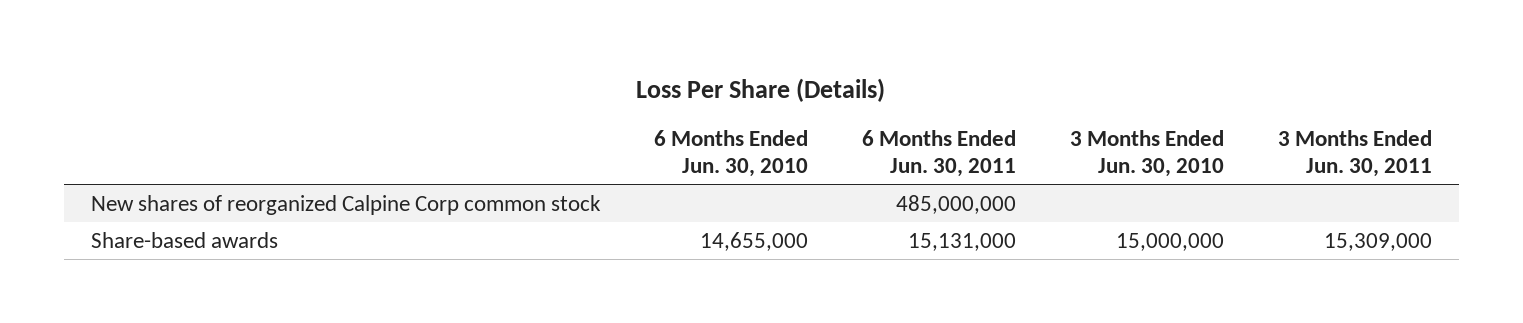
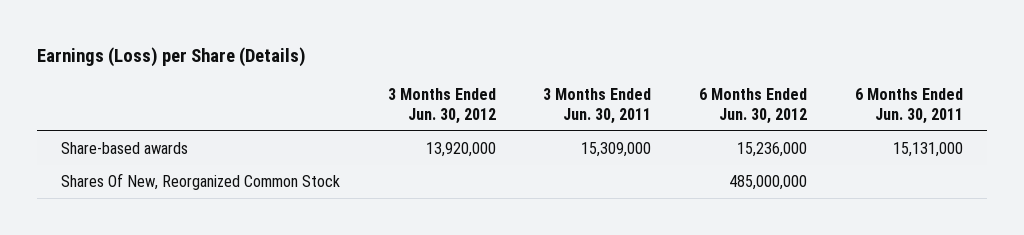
[636,78,886,103] Loss Per Share (Details) -> [37,47,307,68] Earnings (Loss) per Share (Details)
[653,129,808,178] 6 Months Ended Jun. 30, 2010 -> none
[1070,129,1225,178] 3 Months Ended Jun. 30, 2010 -> none
none -> [387,88,496,125] 3 Months Ended Jun. 30, 2012
none -> [699,88,808,125] 6 Months Ended Jun. 30, 2012
[90,194,601,215] New shares of reorganized Calpine Corp common stock -> none
none -> [61,173,341,191] Shares Of New, Reorganized Common Stock

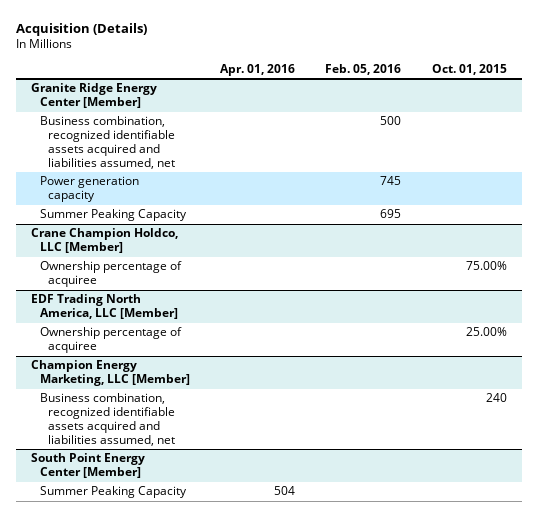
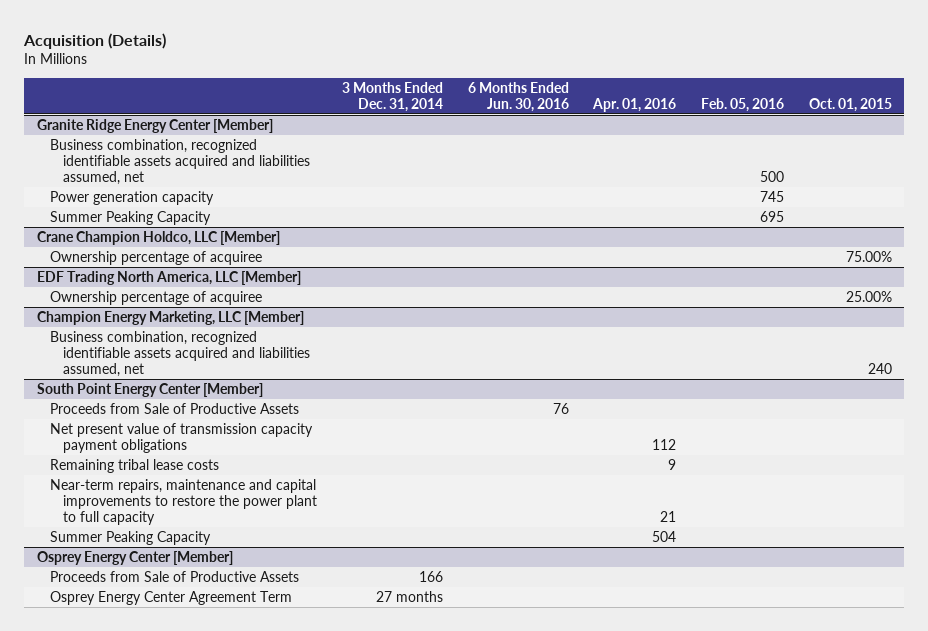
none -> [342,81,444,112] 3 Months Ended Dec. 31, 2014
none -> [467,81,569,112] 6 Months Ended Jun. 30, 2016
none -> [49,402,299,414] Proceeds from Sale of Productive Assets
none -> [49,422,313,453] Net present value of transmission capacity payment obligations
none -> [49,458,219,473] Remaining tribal lease costs
none -> [49,478,318,525] Near-term repairs, maintenance and capital improvements to restore the power plant to full capacity
none -> [36,550,233,565] Osprey Energy Center [Member]
none -> [49,570,299,582] Proceeds from Sale of Productive Assets
none -> [49,590,292,605] Osprey Energy Center Agreement Term

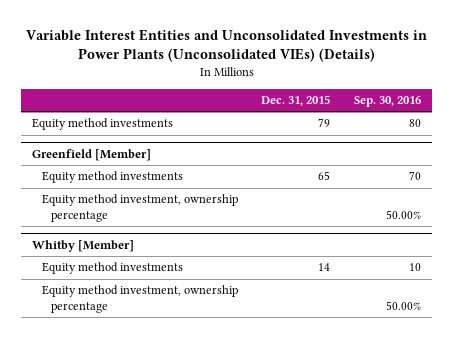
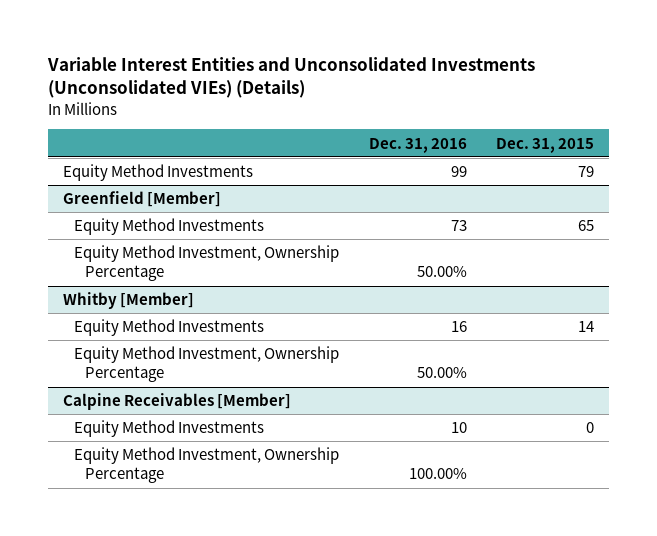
[25,29,427,63] Variable Interest Entities and Unconsolidated Investments in Power Plants (Unconsolidated VIEs) (Details) -> [47,57,536,99] Variable Interest Entities and Unconsolidated Investments (Unconsolidated VIEs) (Details)
[353,95,421,107] Sep. 30, 2016 -> none
none -> [368,137,467,153] Dec. 31, 2016
[32,118,174,131] Equity method investments -> [62,164,253,182] Equity Method Investments
[41,171,183,184] Equity method investments -> [73,218,264,236] Equity Method Investments
[41,194,238,222] Equity method investment, ownership percentage -> [73,245,339,282] Equity Method Investment, Ownership Percentage
[41,262,183,275] Equity method investments -> [73,319,264,337] Equity Method Investments
[41,285,238,313] Equity method investment, ownership percentage -> [73,346,339,383] Equity Method Investment, Ownership Percentage
none -> [62,393,291,411] Calpine Receivables [Member]
none -> [73,420,264,438] Equity Method Investments
none -> [73,447,339,484] Equity Method Investment, Ownership Percentage

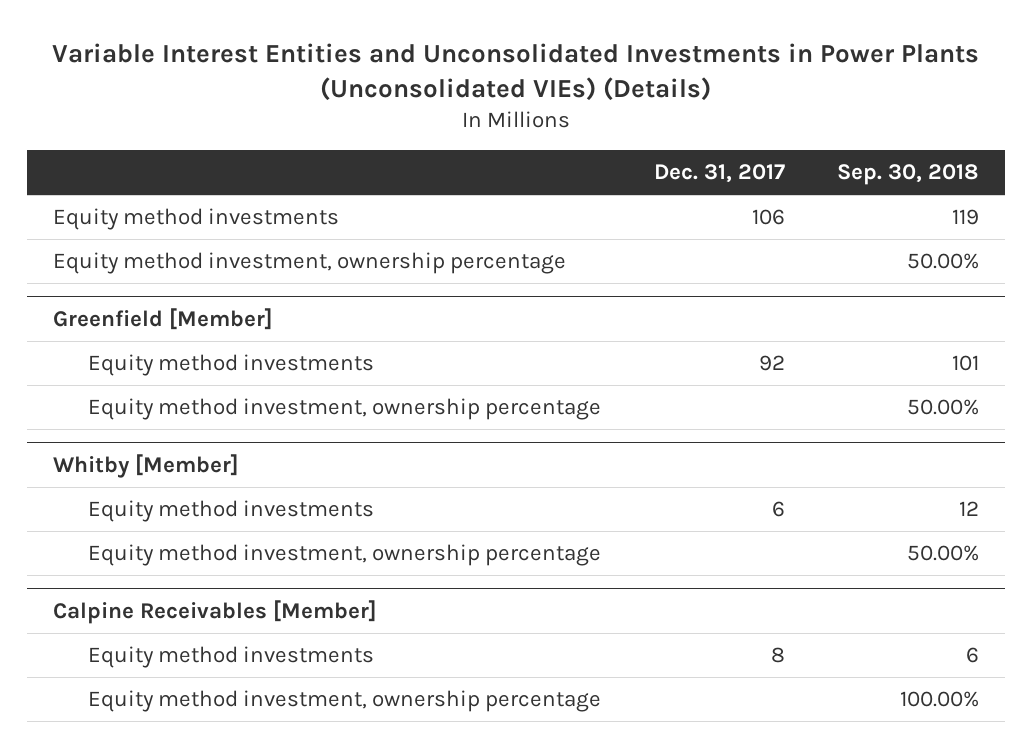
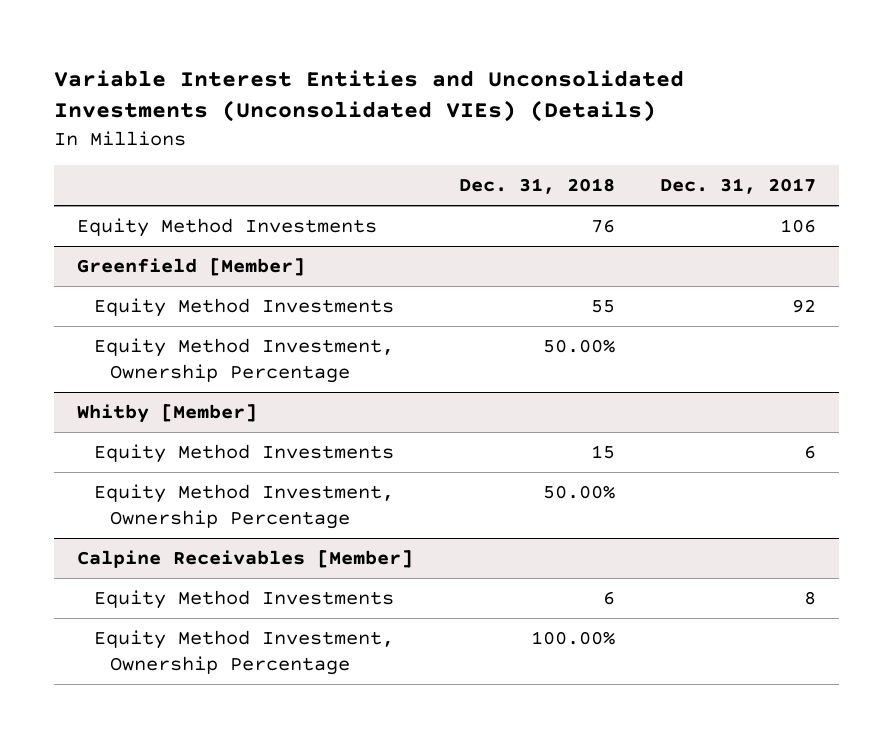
[51,42,979,101] Variable Interest Entities and Unconsolidated Investments in Power Plants (Unconsolidated VIEs) (Details) -> [54,69,685,123] Variable Interest Entities and Unconsolidated Investments (Unconsolidated VIEs) (Details)
[836,164,979,186] Sep. 30, 2018 -> none
none -> [458,178,615,195] Dec. 31, 2018
[52,252,566,275] Equity method investment, ownership percentage -> none
[52,208,339,231] Equity method investments -> [77,218,378,238] Equity Method Investments
[88,354,375,377] Equity method investments -> [93,298,394,318] Equity Method Investments
[88,398,602,421] Equity method investment, ownership percentage -> [93,338,394,384] Equity Method Investment, Ownership Percentage
[88,500,375,523] Equity method investments -> [93,444,394,464] Equity Method Investments
[88,544,602,567] Equity method investment, ownership percentage -> [93,484,394,530] Equity Method Investment, Ownership Percentage
[88,646,375,669] Equity method investments -> [93,590,394,610] Equity Method Investments
[88,690,602,713] Equity method investment, ownership percentage -> [93,630,394,676] Equity Method Investment, Ownership Percentage

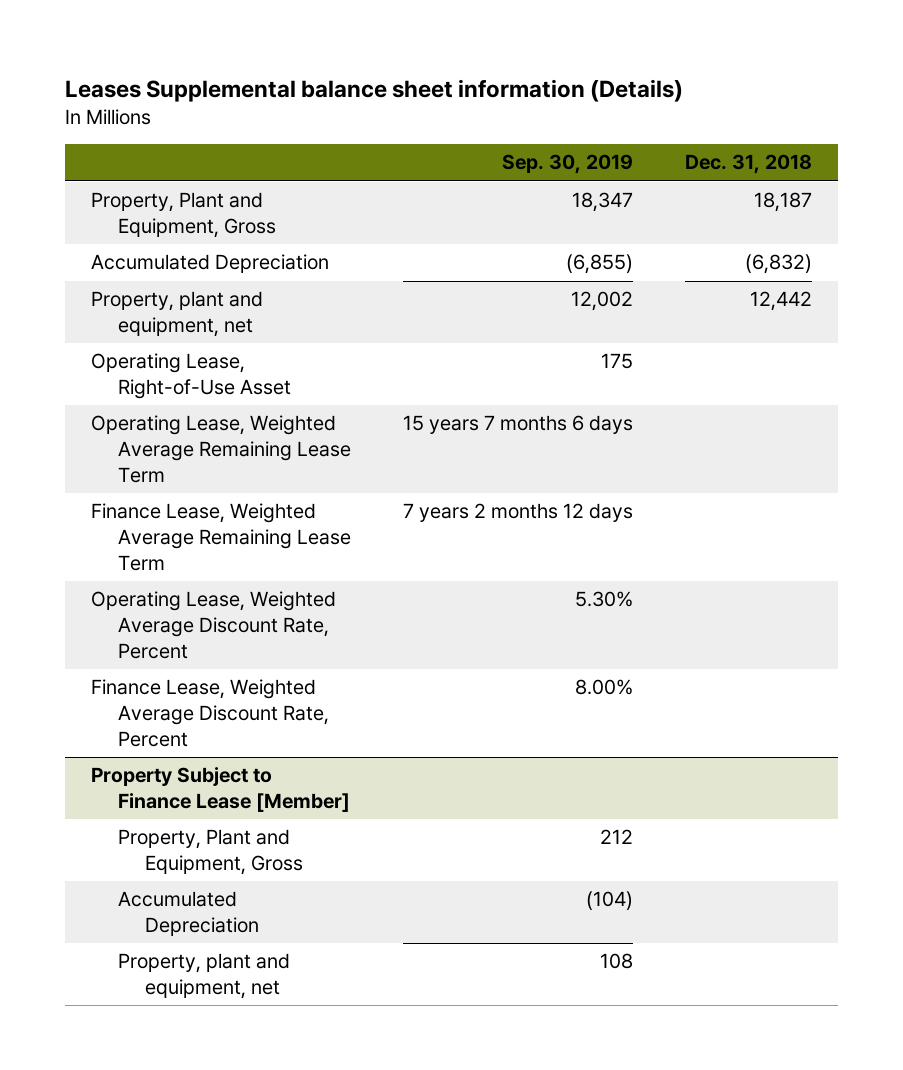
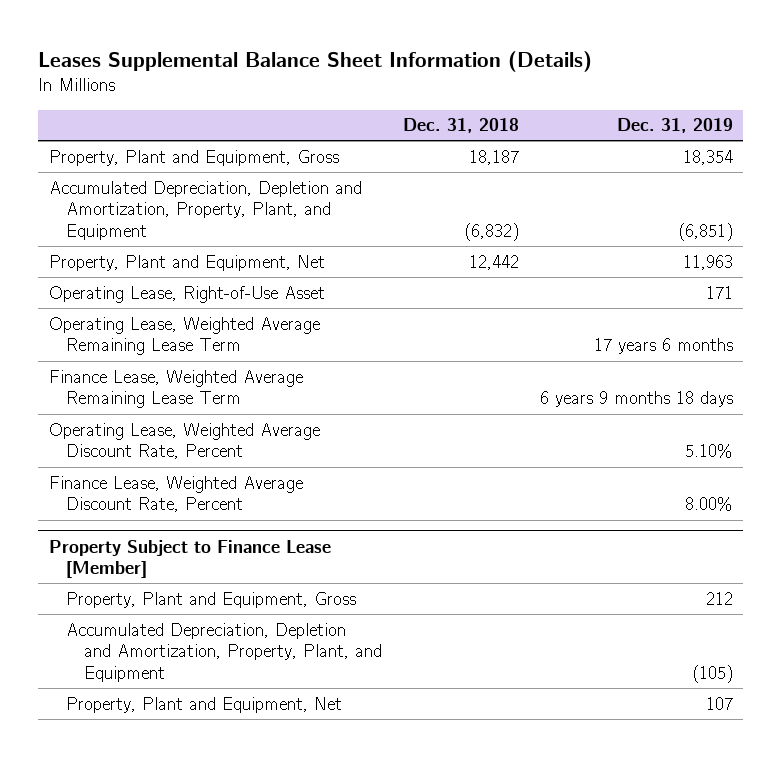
[65,78,684,102] Leases Supplemental balance sheet information (Details) -> [38,50,593,72] Leases Supplemental Balance Sheet Information (Details)
[501,154,633,175] Sep. 30, 2019 -> none
none -> [616,118,733,134] Dec. 31, 2019
[91,254,330,274] Accumulated Depreciation -> [48,180,362,241] Accumulated Depreciation, Depletion and Amortization, Property, Plant, and Equipment
[91,291,264,338] Property, plant and equipment, net -> [48,254,325,271] Property, Plant and Equipment, Net
[118,891,260,937] Accumulated Depreciation -> [66,622,382,683] Accumulated Depreciation, Depletion and Amortization, Property, Plant, and Equipment
[118,953,291,1000] Property, plant and equipment, net -> [66,696,343,713] Property, Plant and Equipment, Net

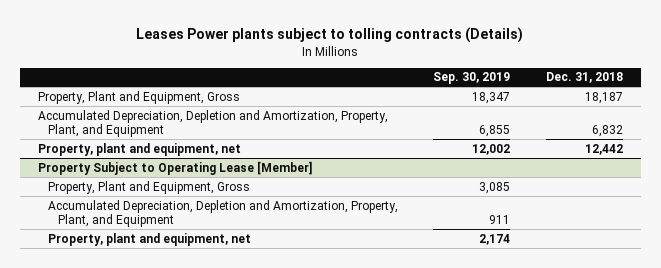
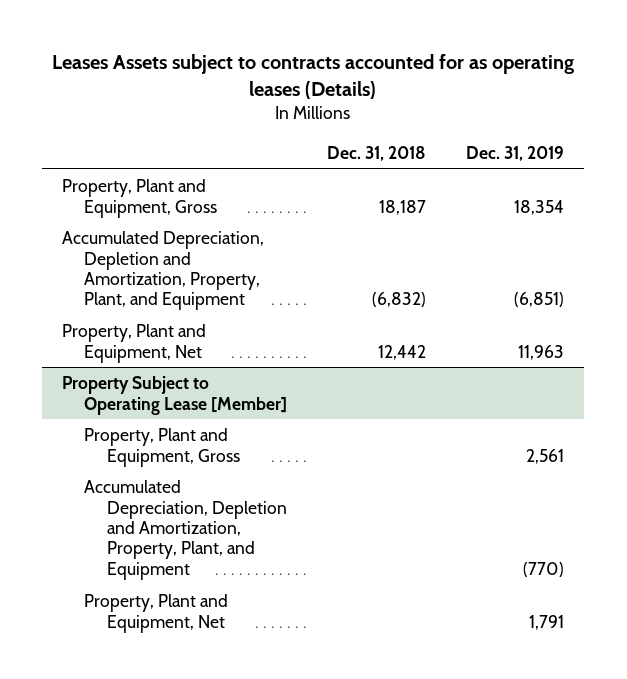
[136,27,524,44] Leases Power plants subject to tolling contracts (Details) -> [52,54,575,99] Leases Assets subject to contracts accounted for as operating leases (Details)
[433,72,511,85] Sep. 30, 2019 -> none
none -> [466,145,565,161] Dec. 31, 2019
[592,124,624,137] 6,832 -> [372,292,427,308] (6,832)
[37,142,241,156] Property, plant and equipment, net -> [62,324,207,363] Property, Plant and Equipment, Net
[47,232,251,246] Property, plant and equipment, net -> [84,594,229,633] Property, Plant and Equipment, Net

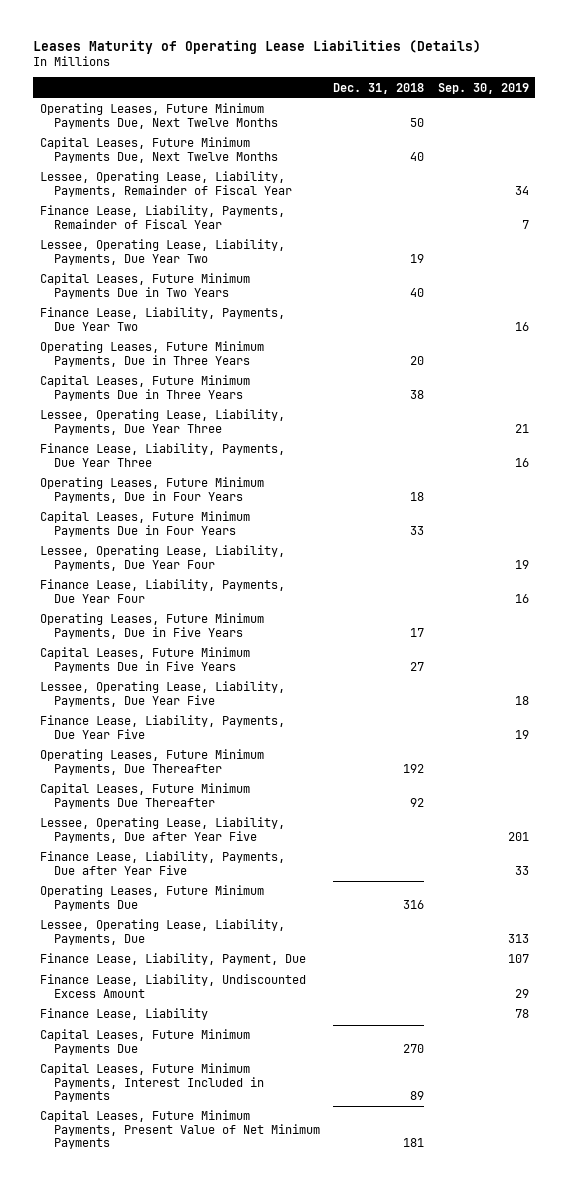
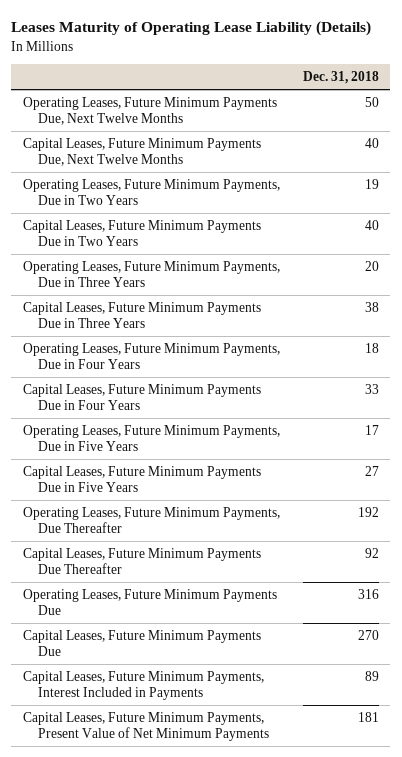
[33,39,482,54] Leases Maturity of Operating Lease Liabilities (Details) -> [11,21,372,37] Leases Maturity of Operating Lease Liability (Details)
[437,82,529,94] Sep. 30, 2019 -> none
[39,171,292,197] Lessee, Operating Lease, Liability, Payments, Remainder of Fiscal Year -> none
[39,205,285,229] Finance Lease, Liability, Payments, Remainder of Fiscal Year -> none
[39,239,285,265] Lessee, Operating Lease, Liability, Payments, Due Year Two -> [22,178,280,205] Operating Leases, Future Minimum Payments, Due in Two Years
[39,307,285,331] Finance Lease, Liability, Payments, Due Year Two -> none
[39,409,285,435] Lessee, Operating Lease, Liability, Payments, Due Year Three -> none
[39,443,285,467] Finance Lease, Liability, Payments, Due Year Three -> none
[39,545,285,571] Lessee, Operating Lease, Liability, Payments, Due Year Four -> none
[39,579,285,603] Finance Lease, Liability, Payments, Due Year Four -> none
[39,681,285,707] Lessee, Operating Lease, Liability, Payments, Due Year Five -> none
[39,715,285,739] Finance Lease, Liability, Payments, Due Year Five -> none
[39,817,285,843] Lessee, Operating Lease, Liability, Payments, Due after Year Five -> none
[39,851,285,875] Finance Lease, Liability, Payments, Due after Year Five -> none
[39,919,285,945] Lessee, Operating Lease, Liability, Payments, Due -> none
[39,953,306,966] Finance Lease, Liability, Payment, Due -> none
[39,974,306,998] Finance Lease, Liability, Undiscounted Excess Amount -> none
[39,1008,208,1021] Finance Lease, Liability -> none

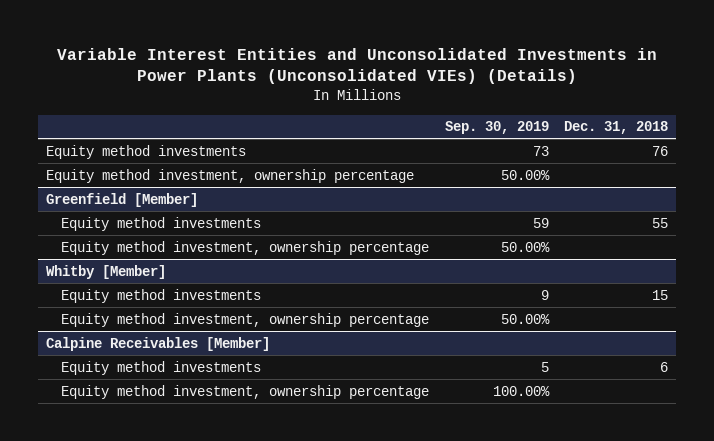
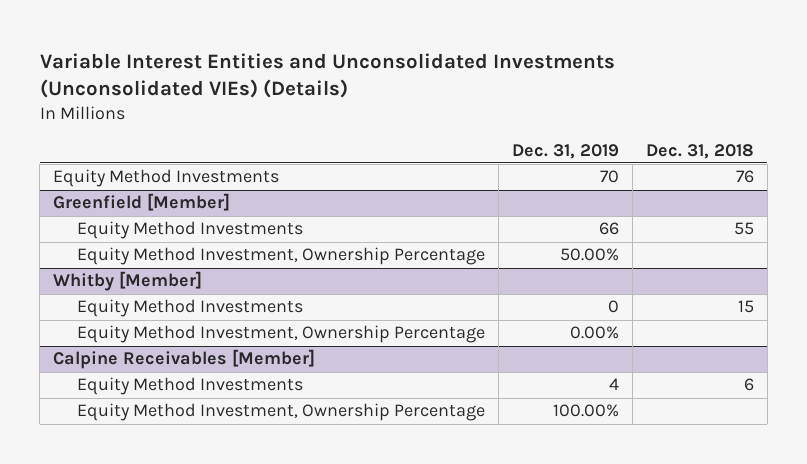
[57,47,658,85] Variable Interest Entities and Unconsolidated Investments in Power Plants (Unconsolidated VIEs) (Details) -> [39,52,615,99] Variable Interest Entities and Unconsolidated Investments (Unconsolidated VIEs) (Details)
[444,121,549,135] Sep. 30, 2019 -> none
none -> [512,143,620,159] Dec. 31, 2019
[45,168,414,183] Equity method investment, ownership percentage -> none
[45,144,246,159] Equity method investments -> [53,169,280,188] Equity Method Investments
[60,216,261,231] Equity method investments -> [77,221,304,240] Equity Method Investments
[60,240,429,255] Equity method investment, ownership percentage -> [77,247,486,266] Equity Method Investment, Ownership Percentage
[60,288,261,303] Equity method investments -> [77,299,304,318] Equity Method Investments
[60,312,429,327] Equity method investment, ownership percentage -> [77,325,486,344] Equity Method Investment, Ownership Percentage
[60,360,261,375] Equity method investments -> [77,377,304,396] Equity Method Investments
[60,384,429,399] Equity method investment, ownership percentage -> [77,403,486,422] Equity Method Investment, Ownership Percentage

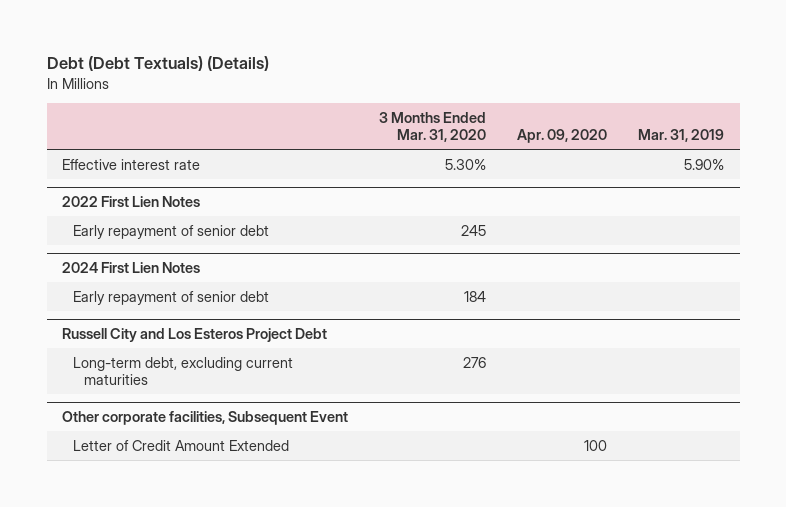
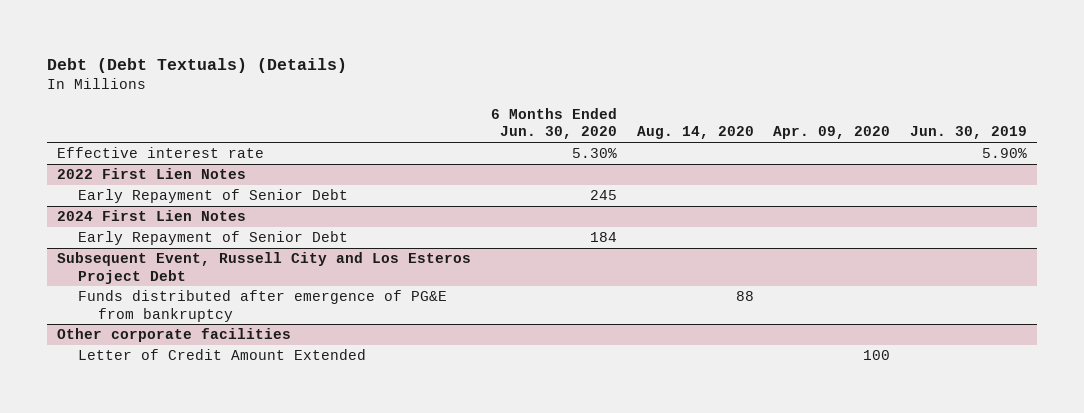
[379,111,487,143] 3 Months Ended Mar. 31, 2020 -> none
[638,129,725,143] Mar. 31, 2019 -> none
none -> [490,108,617,140] 6 Months Ended Jun. 30, 2020
none -> [636,126,754,140] Aug. 14, 2020
none -> [910,126,1028,140] Jun. 30, 2019
[72,224,269,239] Early repayment of senior debt -> [77,189,348,204] Early Repayment of Senior Debt
[72,356,293,385] Long-term debt, excluding current maturities -> none
[72,290,269,305] Early repayment of senior debt -> [77,231,348,246] Early Repayment of Senior Debt
[62,328,328,343] Russell City and Los Esteros Project Debt -> [57,252,472,284] Subsequent Event, Russell City and Los Esteros Project Debt
none -> [77,290,447,322] Funds distributed after emergence of PG&E from bankruptcy
[62,411,349,426] Other corporate facilities, Subsequent Event -> [57,328,292,343] Other corporate facilities

